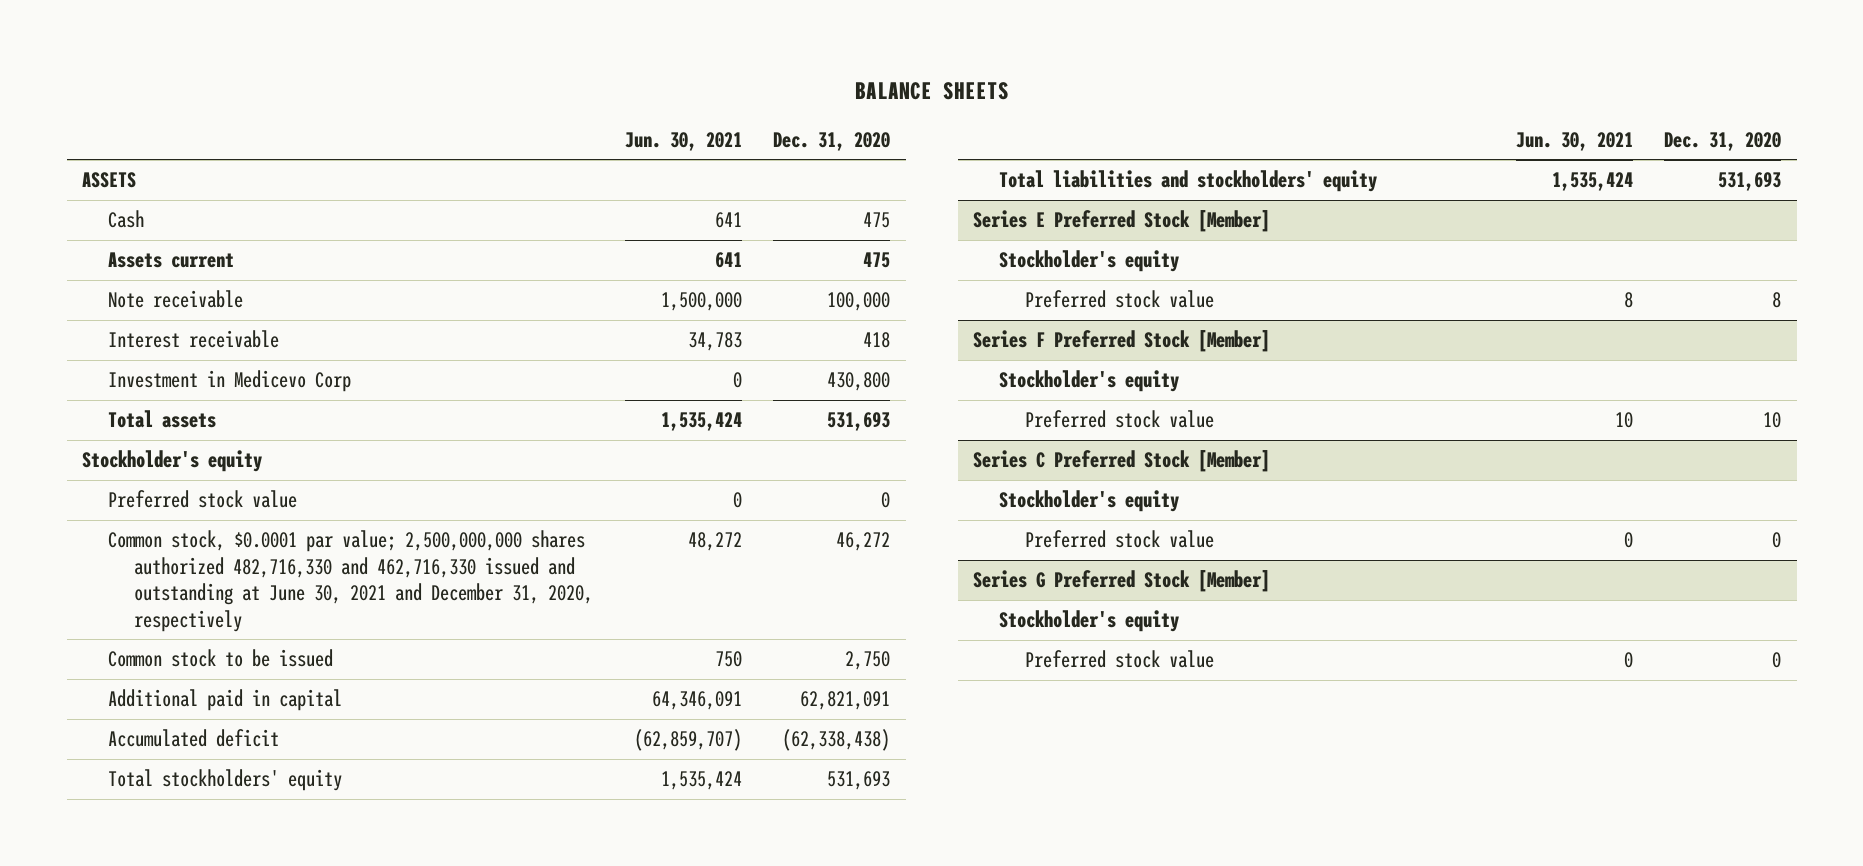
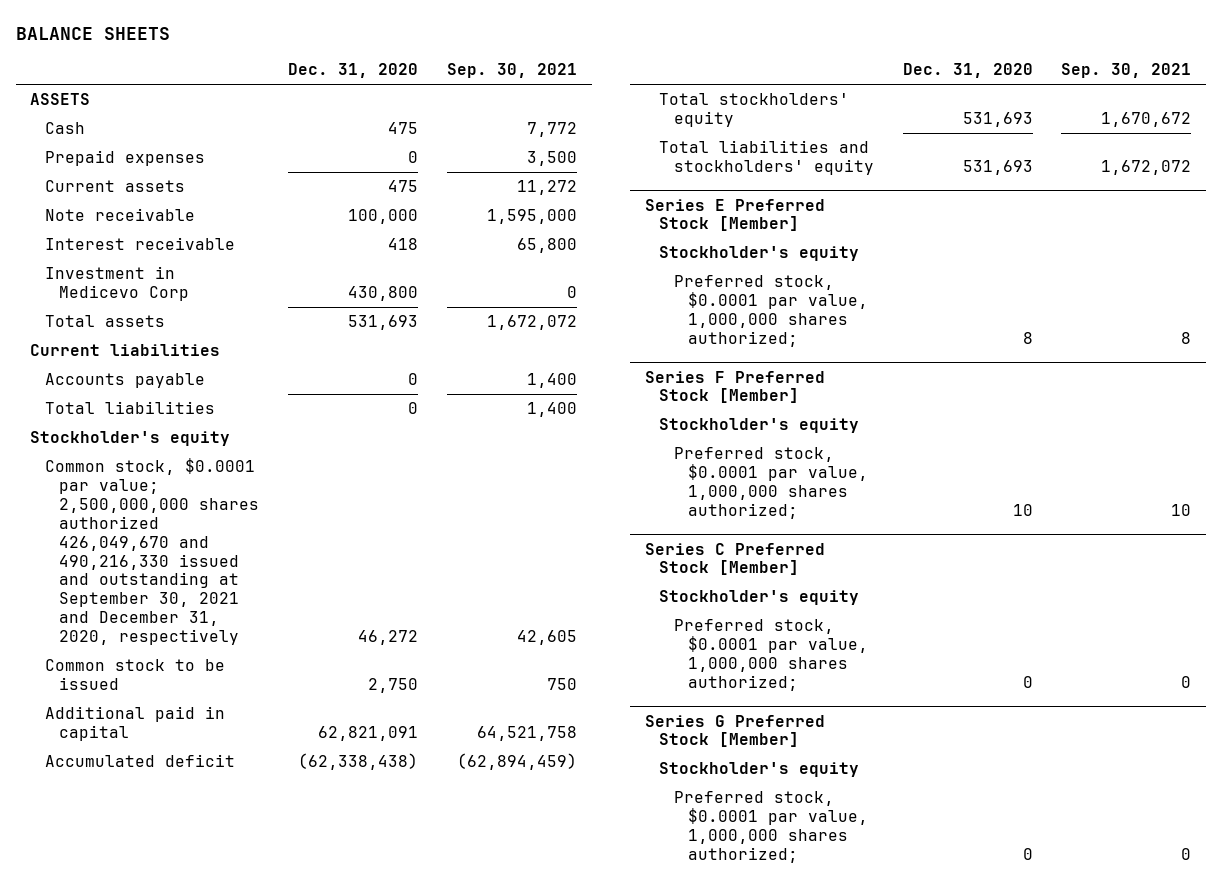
[624,131,742,151] Jun. 30, 2021 -> none
none -> [447,63,578,79] Sep. 30, 2021
none -> [44,150,205,167] Prepaid expenses
[108,252,235,269] Assets current -> [44,180,185,193] Current assets
none -> [30,344,221,357] Current liabilities
none -> [44,373,205,389] Accounts payable
none -> [44,401,215,415] Total liabilities
[108,490,298,509] Preferred stock value -> none
[108,530,594,632] Common stock, $0.0001 par value; 2,500,000,000 shares authorized 482,716,330 and 462,716,330 issued and outstanding at June 30, 2021 and December 31, 2020, respectively -> [44,458,260,646] Common stock, $0.0001 par value; 2,500,000,000 shares authorized 426,049,670 and 490,216,330 issued and outstanding at September 30, 2021 and December 31, 2020, respectively
[1025,290,1215,309] Preferred stock value -> [673,275,869,347] Preferred stock, $0.0001 par value, 1,000,000 shares authorized;
[1025,410,1215,429] Preferred stock value -> [673,447,869,519] Preferred stock, $0.0001 par value, 1,000,000 shares authorized;
[1025,530,1215,549] Preferred stock value -> [673,619,869,691] Preferred stock, $0.0001 par value, 1,000,000 shares authorized;
[1025,650,1215,669] Preferred stock value -> [673,791,869,863] Preferred stock, $0.0001 par value, 1,000,000 shares authorized;

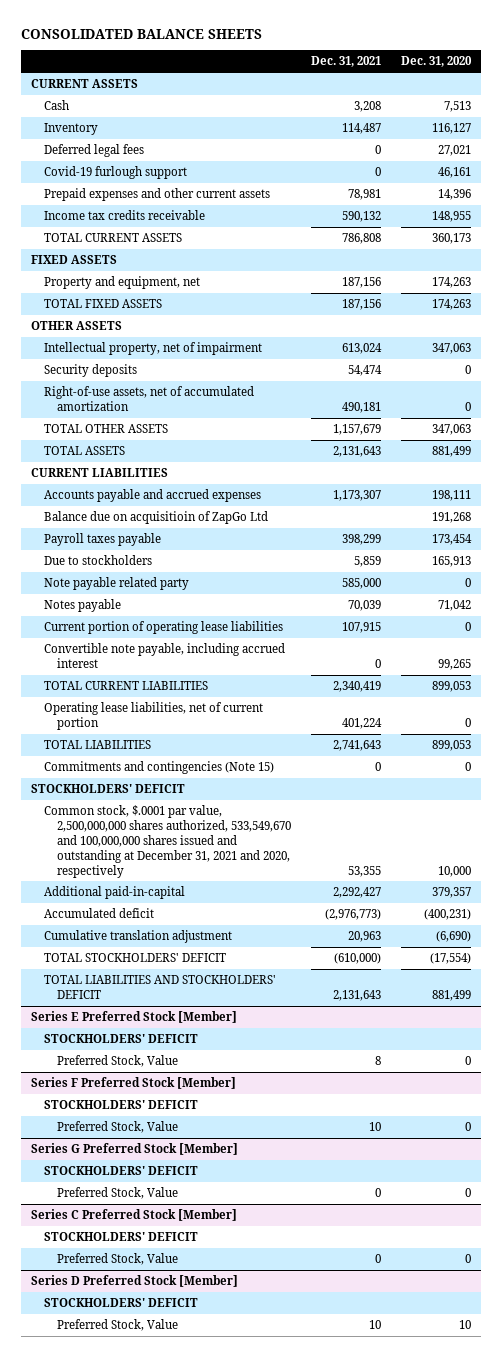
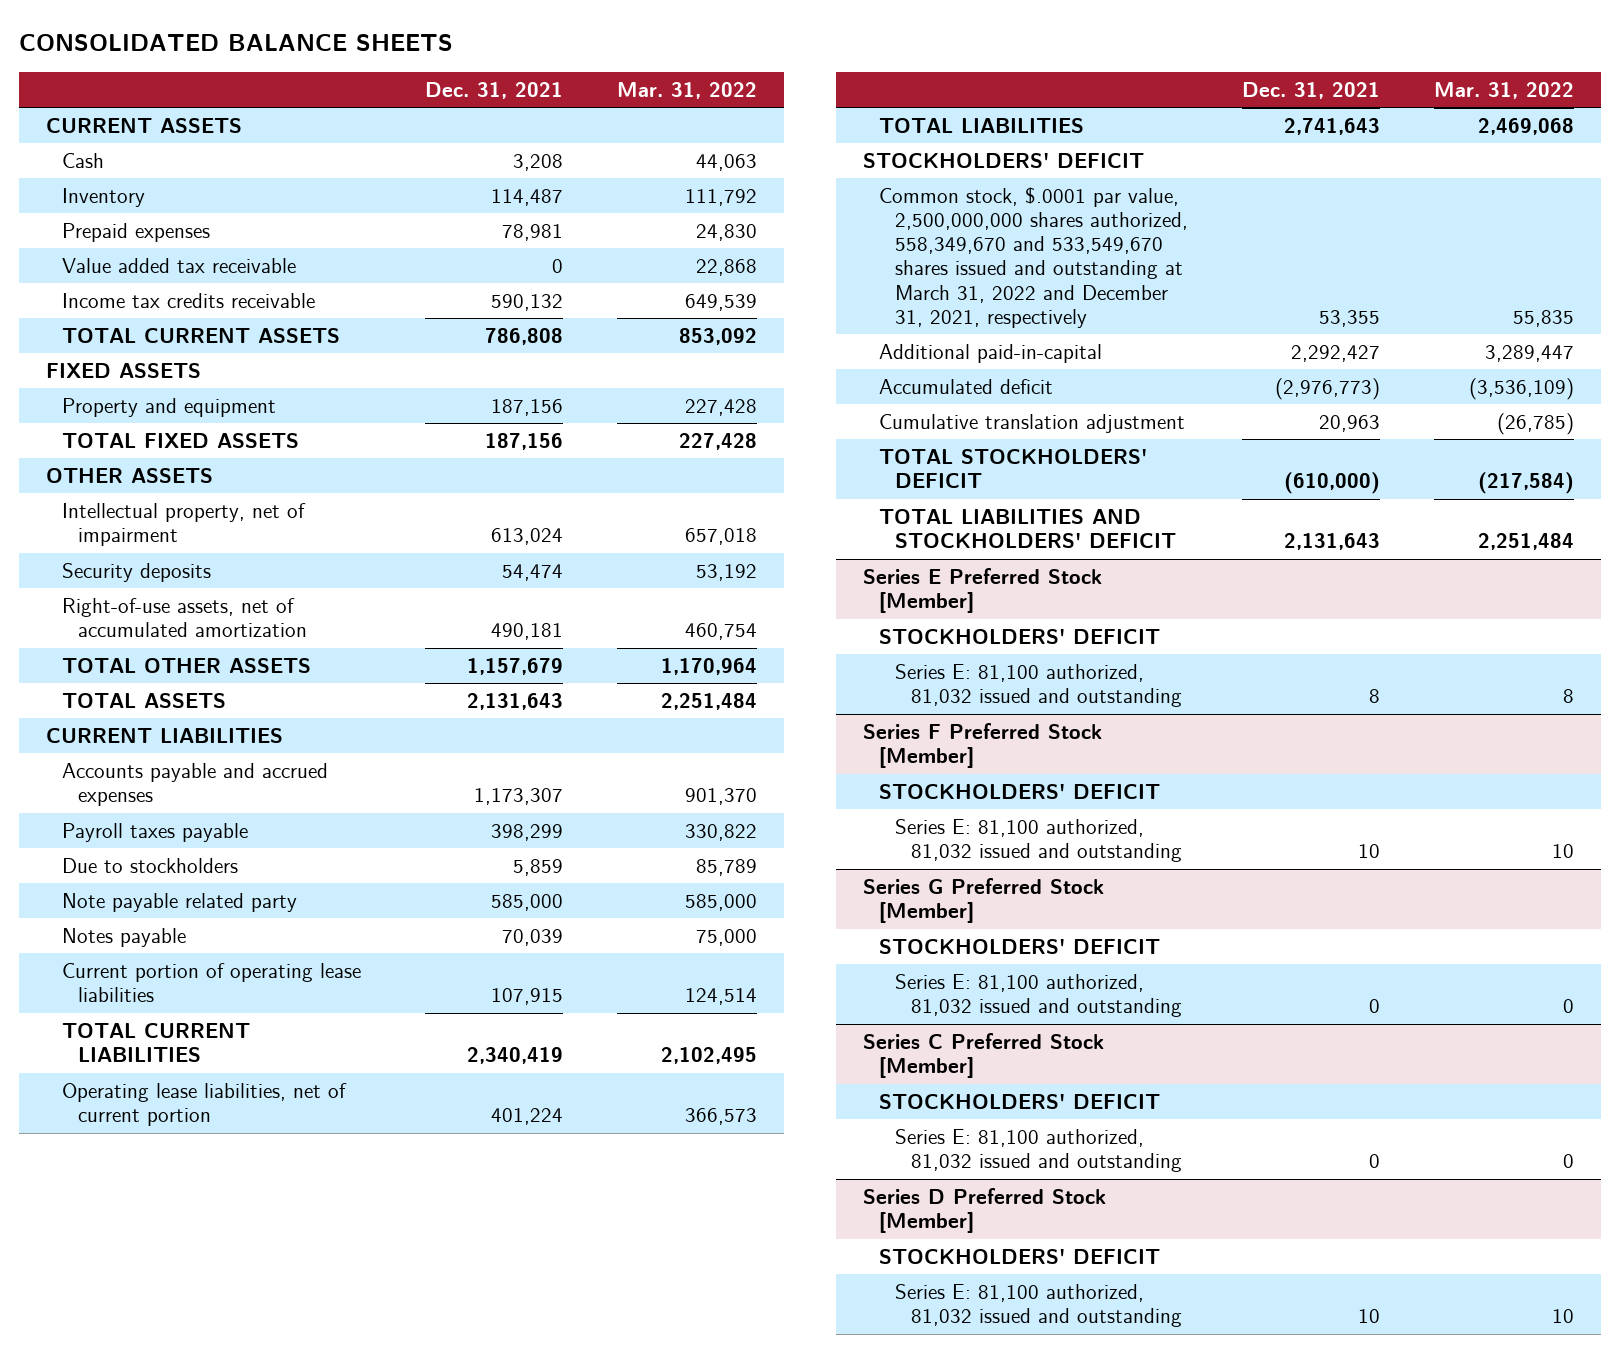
[401,56,473,68] Dec. 31, 2020 -> none
none -> [617,81,758,99] Mar. 31, 2022
[43,144,144,158] Deferred legal fees -> none
[43,166,187,180] Covid-19 furlough support -> none
[43,188,270,202] Prepaid expenses and other current assets -> [62,222,211,242] Prepaid expenses
none -> [62,257,297,273] Value added tax receivable
[43,276,200,290] Property and equipment, net -> [62,397,277,417] Property and equipment
[43,511,268,525] Balance due on acquisitioin of ZapGo Ltd -> none
[43,643,285,668] Convertible note payable, including accrued interest -> none
[43,761,274,775] Commitments and contingencies (Note 15) -> none
[43,805,292,878] Common stock, $.0001 par value, 2,500,000,000 shares authorized, 533,549,670 and 100,000,000 shares issued and outstanding at December 31, 2021 and 2020, respectively -> [878,186,1188,328] Common stock, $.0001 par value, 2,500,000,000 shares authorized, 558,349,670 and 533,549,670 shares issued and outstanding at March 31, 2022 and December 31, 2021, respectively
[57,1055,179,1068] Preferred Stock, Value -> [894,663,1182,708] Series E: 81,100 authorized, 81,032 issued and outstanding
[57,1121,179,1134] Preferred Stock, Value -> [894,818,1182,863] Series E: 81,100 authorized, 81,032 issued and outstanding
[57,1187,179,1200] Preferred Stock, Value -> [894,973,1182,1018] Series E: 81,100 authorized, 81,032 issued and outstanding
[57,1253,179,1266] Preferred Stock, Value -> [894,1128,1182,1173] Series E: 81,100 authorized, 81,032 issued and outstanding
[57,1319,179,1332] Preferred Stock, Value -> [894,1283,1182,1328] Series E: 81,100 authorized, 81,032 issued and outstanding

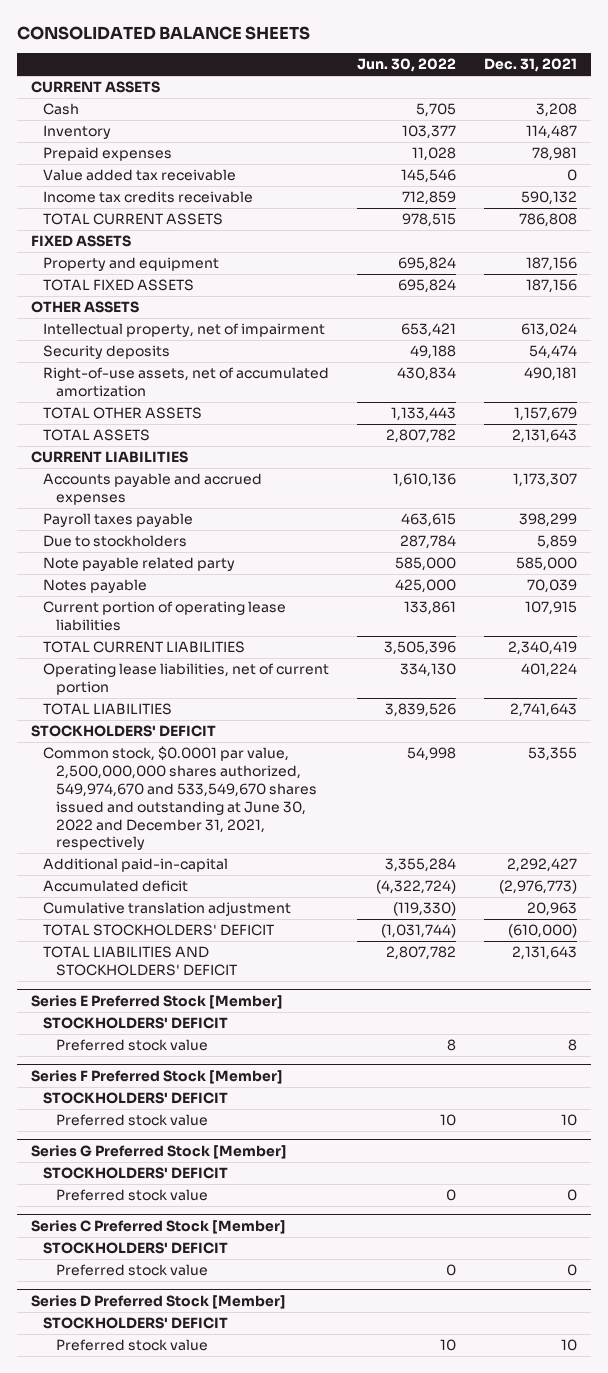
[617,81,758,99] Mar. 31, 2022 -> none
none -> [357,58,457,73] Jun. 30, 2022
[878,186,1188,328] Common stock, $.0001 par value, 2,500,000,000 shares authorized, 558,349,670 and 533,549,670 shares issued and outstanding at March 31, 2022 and December 31, 2021, respectively -> [43,746,317,851] Common stock, $0.0001 par value, 2,500,000,000 shares authorized, 549,974,670 and 533,549,670 shares issued and outstanding at June 30, 2022 and December 31, 2021, respectively
[894,663,1182,708] Series E: 81,100 authorized, 81,032 issued and outstanding -> [55,1039,208,1052] Preferred stock value
[894,818,1182,863] Series E: 81,100 authorized, 81,032 issued and outstanding -> [55,1114,208,1127] Preferred stock value
[894,973,1182,1018] Series E: 81,100 authorized, 81,032 issued and outstanding -> [55,1189,208,1202] Preferred stock value
[894,1128,1182,1173] Series E: 81,100 authorized, 81,032 issued and outstanding -> [55,1264,208,1277] Preferred stock value
[894,1283,1182,1328] Series E: 81,100 authorized, 81,032 issued and outstanding -> [55,1339,208,1352] Preferred stock value

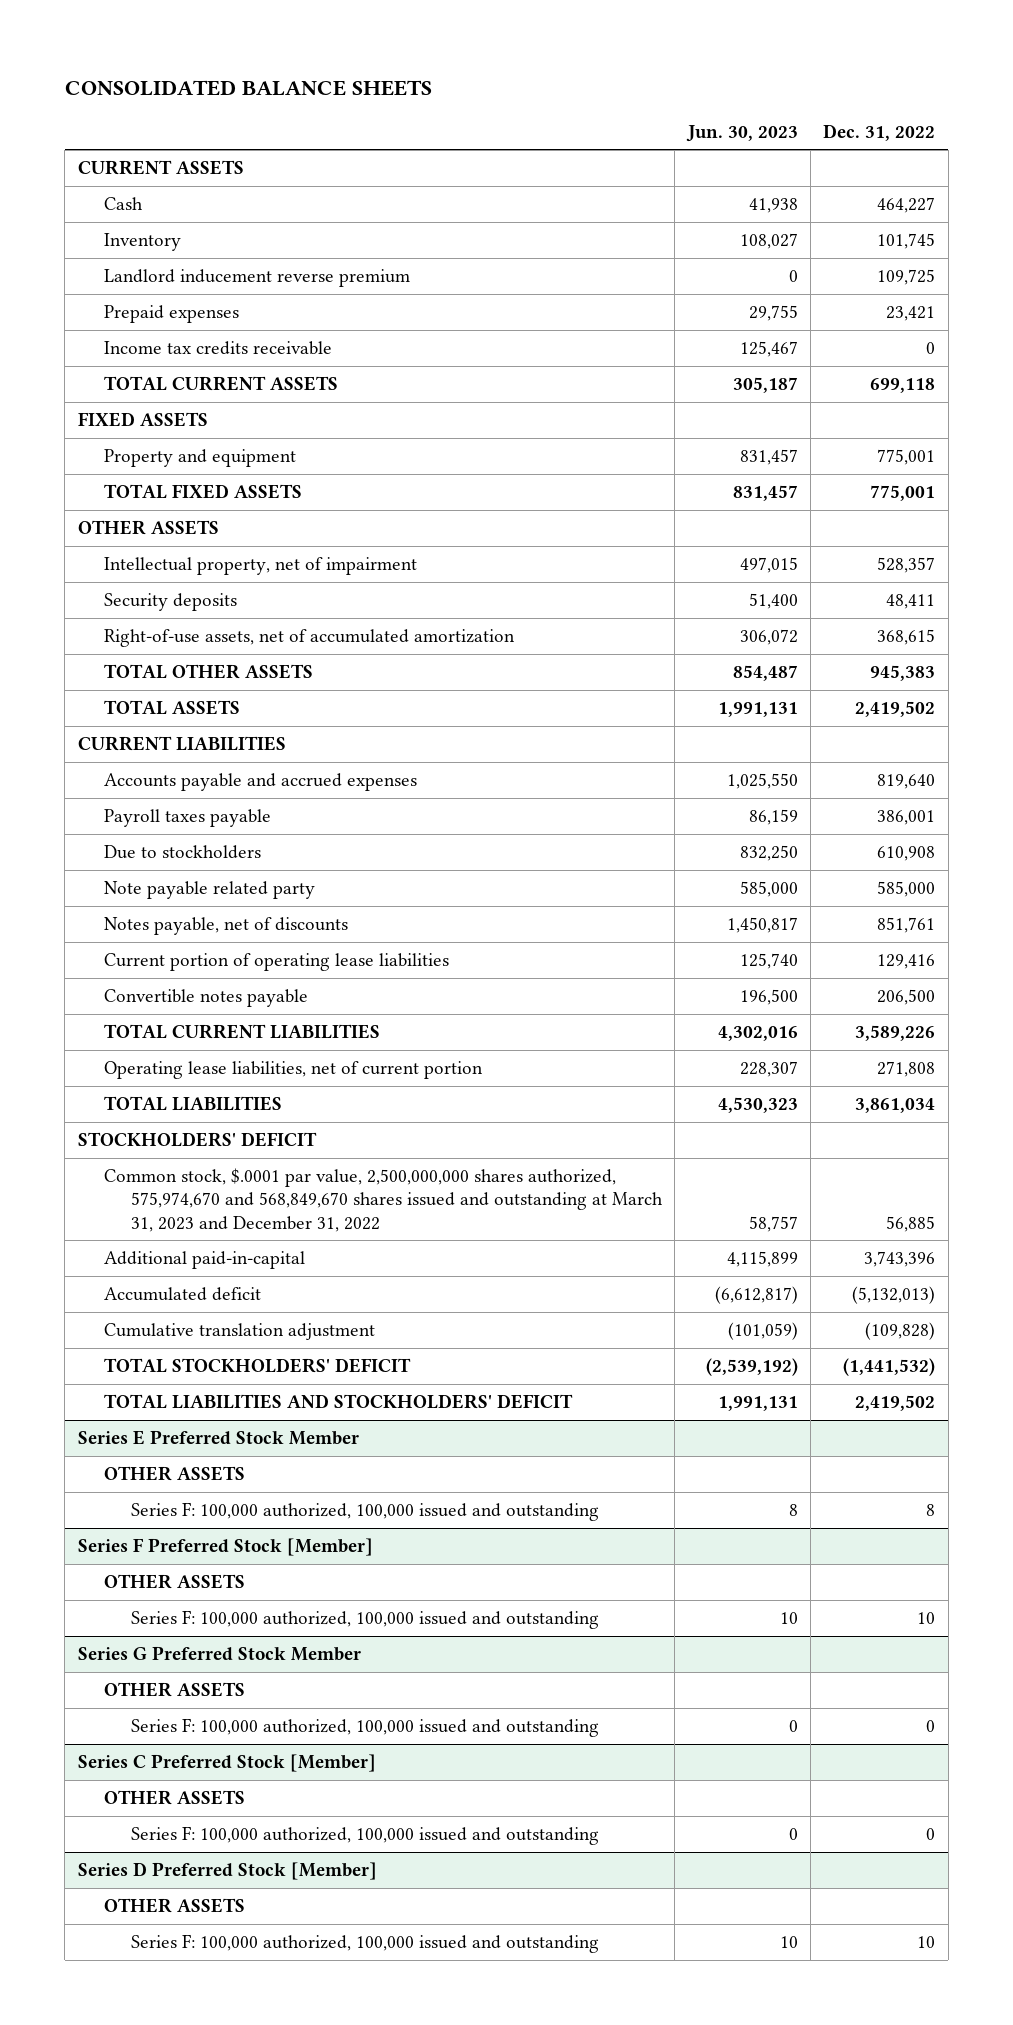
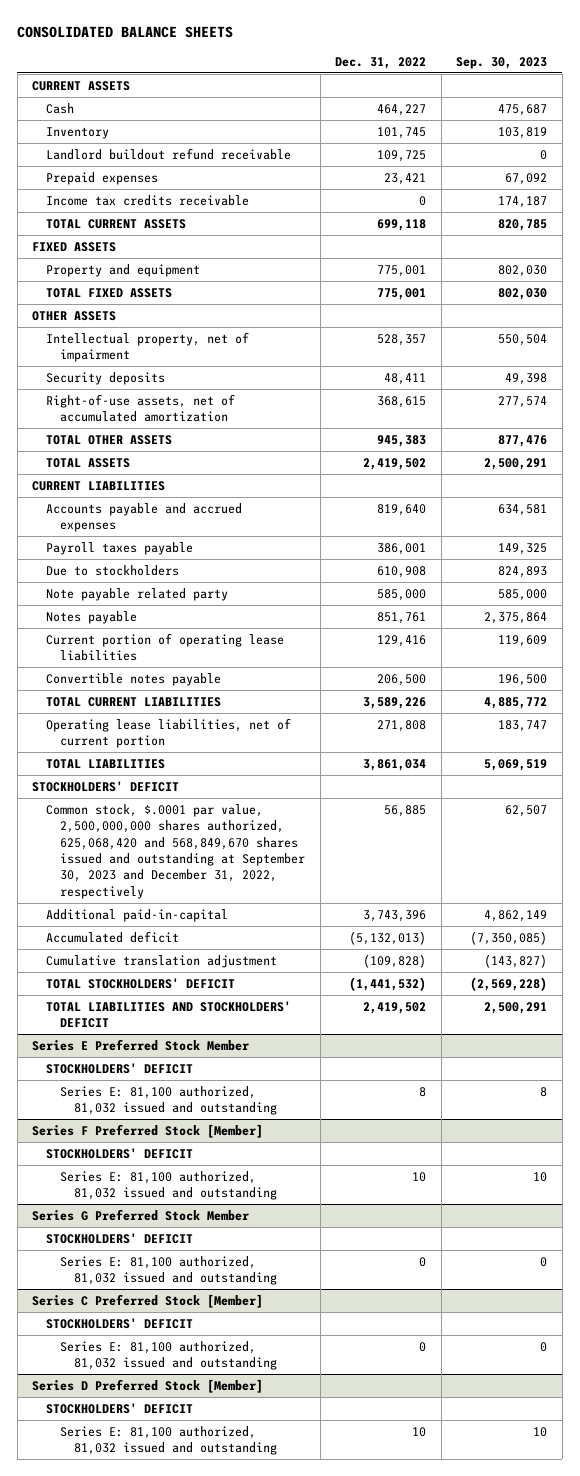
[685,124,798,142] Jun. 30, 2023 -> none
none -> [456,56,548,69] Sep. 30, 2023
[104,269,411,288] Landlord inducement reverse premium -> [46,147,292,160] Landlord buildout refund receivable
[104,917,349,936] Notes payable, net of discounts -> [46,610,138,624] Notes payable
[104,1168,663,1232] Common stock, $.0001 par value, 2,500,000,000 shares authorized, 575,974,670 and 568,849,670 shares issued and outstanding at March 31, 2023 and December 31, 2022 -> [46,803,306,899] Common stock, $.0001 par value, 2,500,000,000 shares authorized, 625,068,420 and 568,849,670 shares issued and outstanding at September 30, 2023 and December 31, 2022, respectively
[104,1466,246,1482] OTHER ASSETS -> none
none -> [46,1062,194,1074] STOCKHOLDERS' DEFICIT
[130,1502,599,1522] Series F: 100,000 authorized, 100,000 issued and outstanding -> [60,1085,277,1116] Series E: 81,100 authorized, 81,032 issued and outstanding
[104,1574,246,1590] OTHER ASSETS -> none
none -> [46,1147,194,1159] STOCKHOLDERS' DEFICIT
[130,1610,599,1630] Series F: 100,000 authorized, 100,000 issued and outstanding -> [60,1170,277,1201] Series E: 81,100 authorized, 81,032 issued and outstanding
[104,1682,246,1698] OTHER ASSETS -> none
none -> [46,1232,194,1244] STOCKHOLDERS' DEFICIT
[130,1718,599,1738] Series F: 100,000 authorized, 100,000 issued and outstanding -> [60,1255,277,1286] Series E: 81,100 authorized, 81,032 issued and outstanding
[104,1790,246,1806] OTHER ASSETS -> none
none -> [46,1317,194,1329] STOCKHOLDERS' DEFICIT
[130,1826,599,1846] Series F: 100,000 authorized, 100,000 issued and outstanding -> [60,1340,277,1371] Series E: 81,100 authorized, 81,032 issued and outstanding
[104,1898,246,1914] OTHER ASSETS -> none
none -> [46,1402,194,1414] STOCKHOLDERS' DEFICIT
[130,1934,599,1954] Series F: 100,000 authorized, 100,000 issued and outstanding -> [60,1425,277,1456] Series E: 81,100 authorized, 81,032 issued and outstanding

